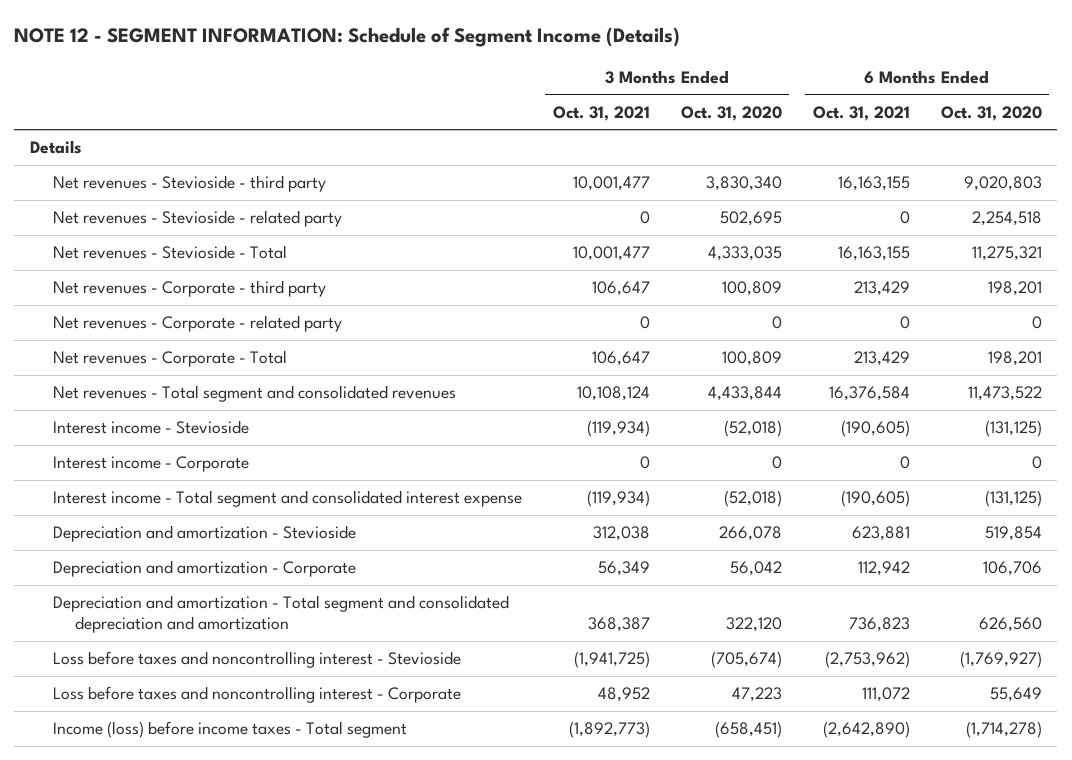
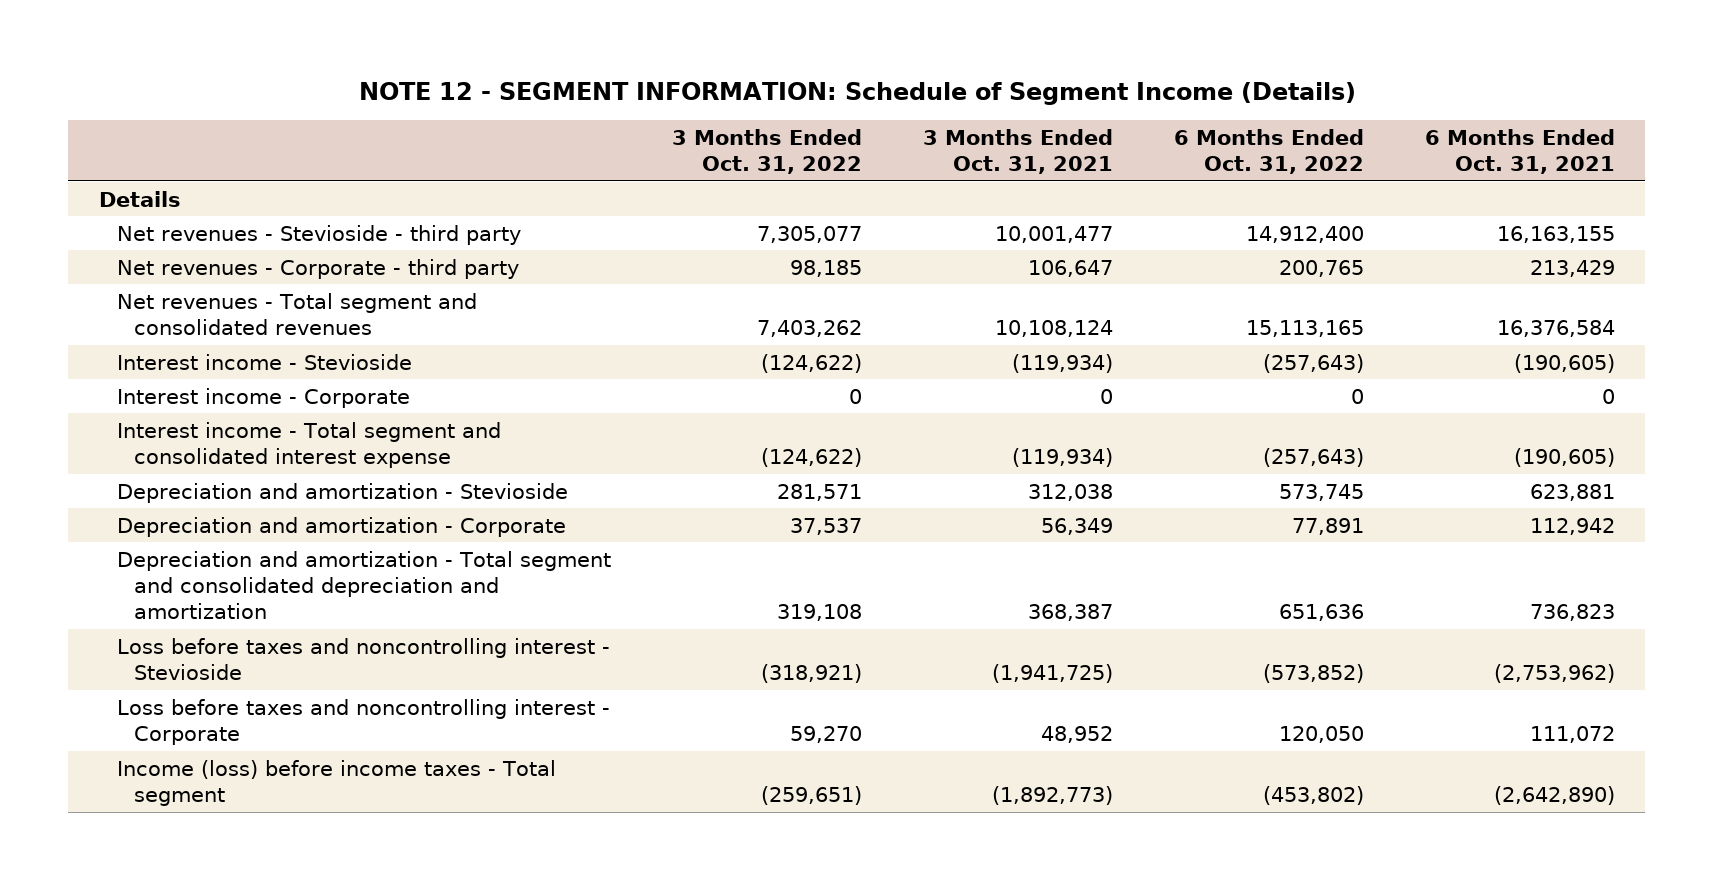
[680,105,782,121] Oct. 31, 2020 -> none
[940,105,1042,121] Oct. 31, 2020 -> none
none -> [671,128,862,175] 3 Months Ended Oct. 31, 2022
none -> [1173,128,1364,175] 6 Months Ended Oct. 31, 2022
[52,210,342,228] Net revenues - Stevioside - related party -> none
[52,245,287,260] Net revenues - Stevioside - Total -> none
[52,315,342,333] Net revenues - Corporate - related party -> none
[52,350,287,368] Net revenues - Corporate - Total -> none

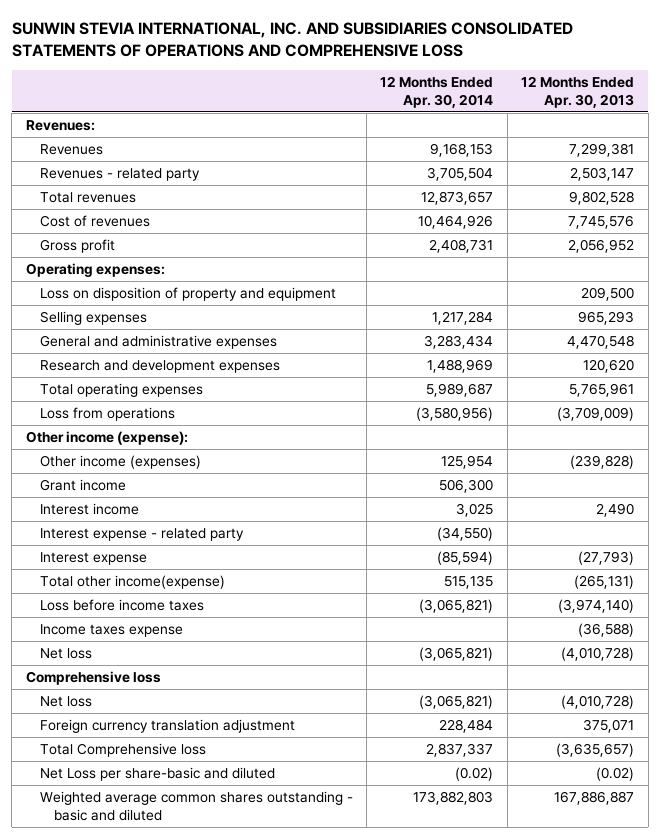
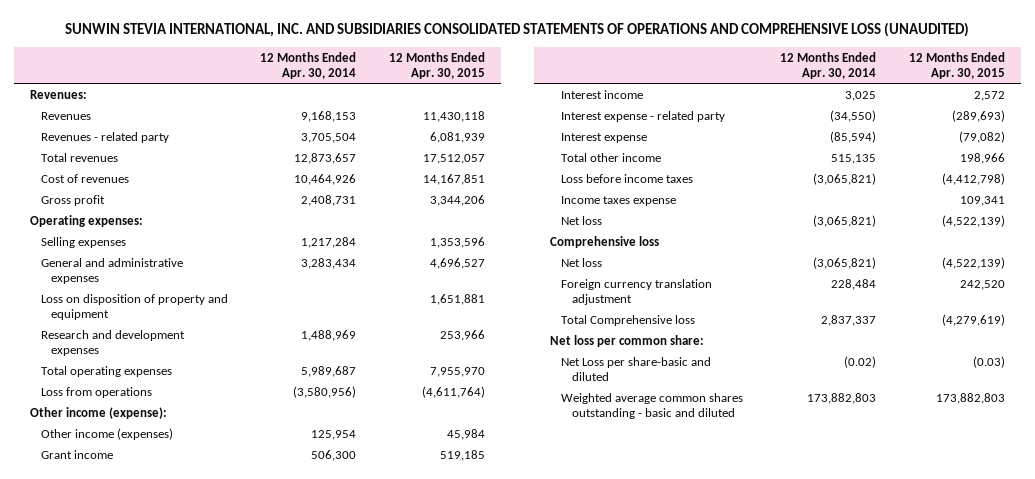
[11,21,573,57] SUNWIN STEVIA INTERNATIONAL, INC. AND SUBSIDIARIES CONSOLIDATED STATEMENTS OF OPERATIONS AND COMPREHENSIVE LOSS -> [65,22,970,38] SUNWIN STEVIA INTERNATIONAL, INC. AND SUBSIDIARIES CONSOLIDATED STATEMENTS OF OPERATIONS AND COMPREHENSIVE LOSS (UNAUDITED)
[521,75,635,108] 12 Months Ended Apr. 30, 2013 -> none
none -> [388,52,485,80] 12 Months Ended Apr. 30, 2015
[39,287,336,302] Loss on disposition of property and equipment -> [40,293,228,320] Loss on disposition of property and equipment
[39,575,225,590] Total other income(expense) -> [560,152,661,162] Total other income
none -> [550,334,705,347] Net loss per common share:

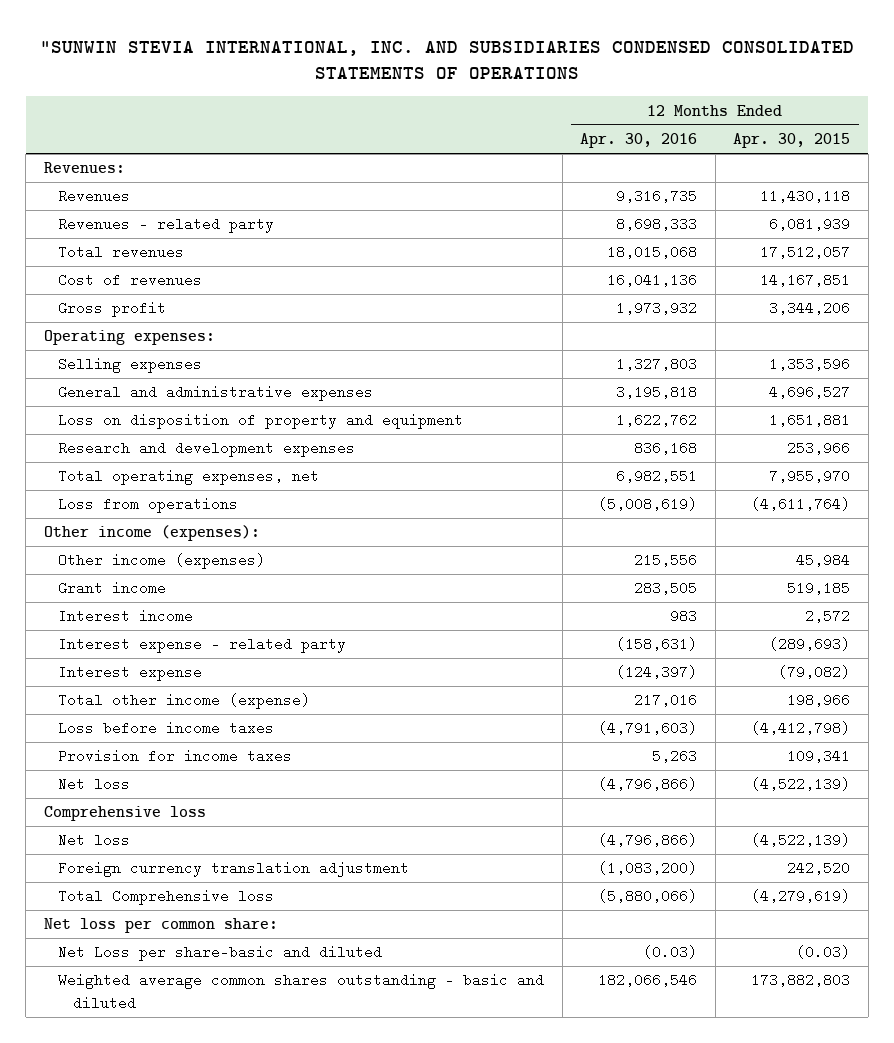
[65,22,970,38] SUNWIN STEVIA INTERNATIONAL, INC. AND SUBSIDIARIES CONSOLIDATED STATEMENTS OF OPERATIONS AND COMPREHENSIVE LOSS (UNAUDITED) -> [40,40,855,80] "SUNWIN STEVIA INTERNATIONAL, INC. AND SUBSIDIARIES CONDENSED CONSOLIDATED STATEMENTS OF OPERATIONS
[260,52,357,80] 12 Months Ended Apr. 30, 2014 -> none
none -> [580,133,698,149] Apr. 30, 2016
[40,365,172,377] Total operating expenses -> [58,469,320,486] Total operating expenses, net
[29,406,167,419] Other income (expense): -> [43,525,260,542] Other income (expenses):
[560,152,661,162] Total other income -> [58,693,311,710] Total other income (expense)
[560,195,676,206] Income taxes expense -> [58,749,293,764] Provision for income taxes

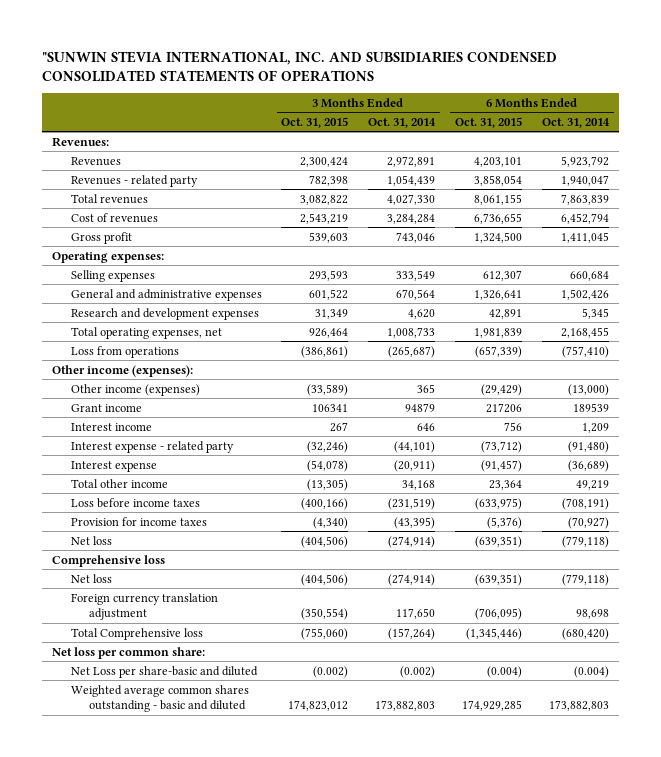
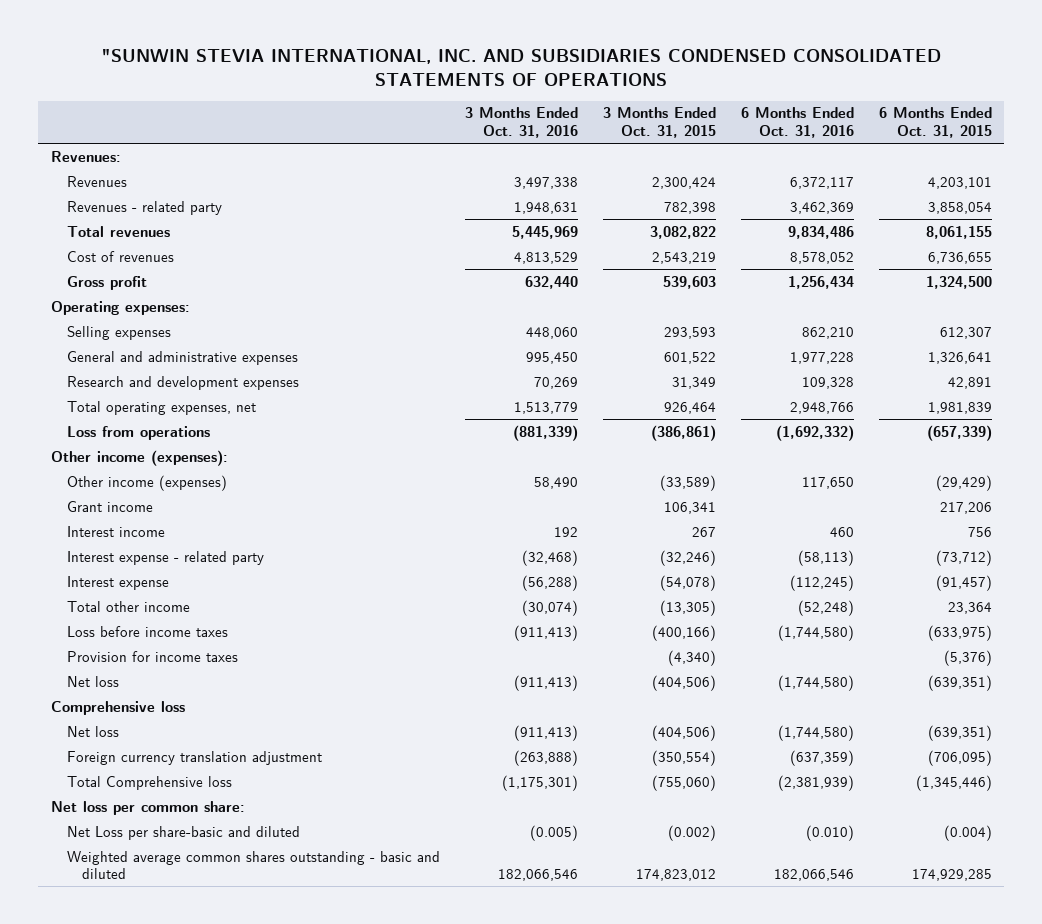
[368,117,437,128] Oct. 31, 2014 -> none
[541,117,610,128] Oct. 31, 2014 -> none
none -> [464,107,578,138] 3 Months Ended Oct. 31, 2016
none -> [740,107,854,138] 6 Months Ended Oct. 31, 2016
[312,403,349,412] 106341 -> [663,501,716,514] 106,341
[486,402,523,413] 217206 -> [939,501,992,514] 217,206

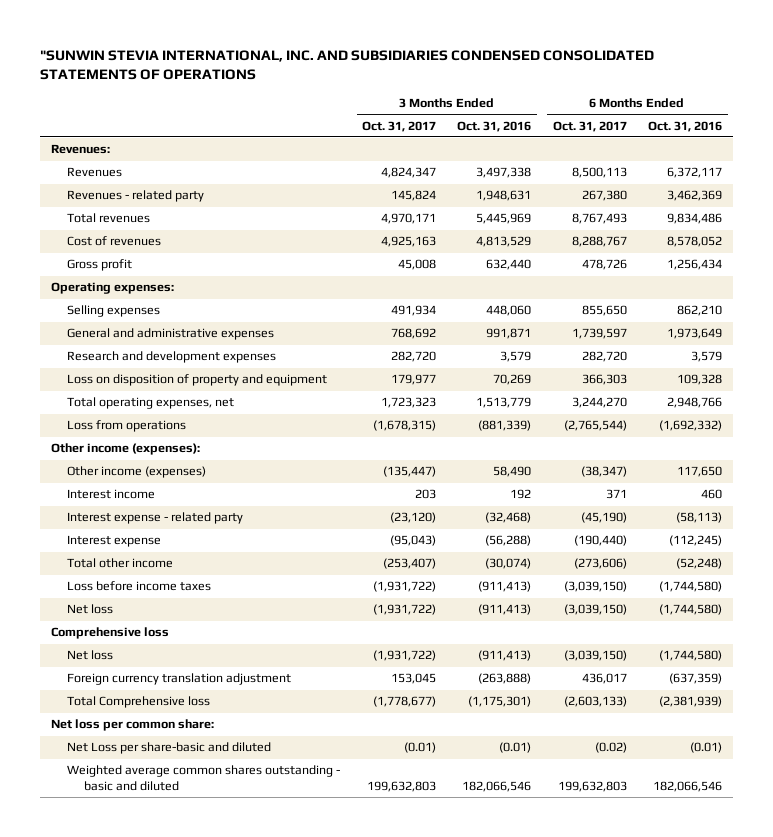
[602,107,716,138] 3 Months Ended Oct. 31, 2015 -> none
[878,107,992,138] 6 Months Ended Oct. 31, 2015 -> none
none -> [361,120,436,132] Oct. 31, 2017
none -> [552,120,627,132] Oct. 31, 2017
[525,351,578,364] 995,450 -> [486,328,532,340] 991,871
[789,351,854,364] 1,977,228 -> [667,328,723,340] 1,973,649
[533,376,578,389] 70,269 -> [500,351,532,363] 3,579
[801,376,854,389] 109,328 -> [691,351,723,363] 3,579
none -> [67,374,328,387] Loss on disposition of property and equipment
[66,500,153,512] Grant income -> none
[66,650,238,662] Provision for income taxes -> none
[529,824,578,841] (0.005) -> [499,742,532,754] (0.01)
[805,824,854,841] (0.010) -> [690,742,723,754] (0.01)

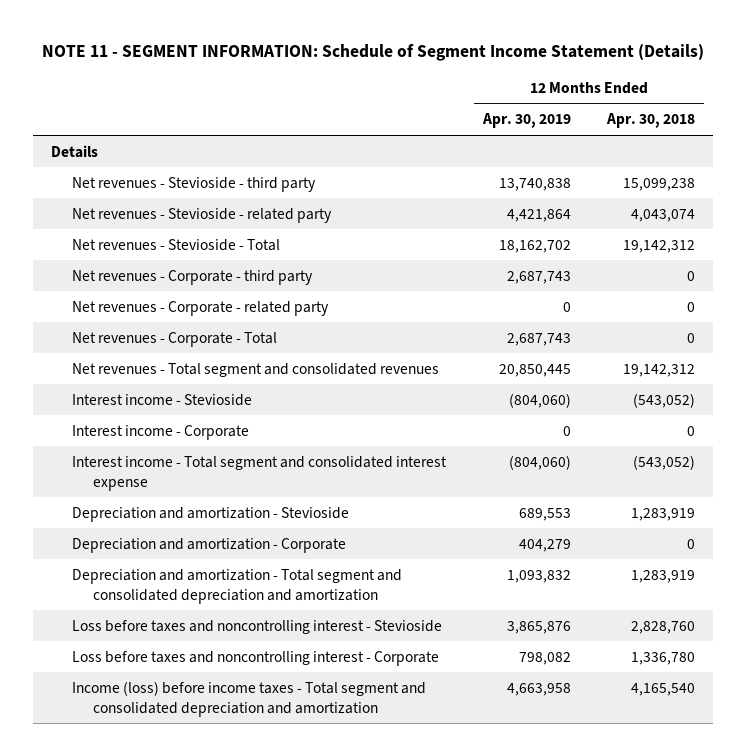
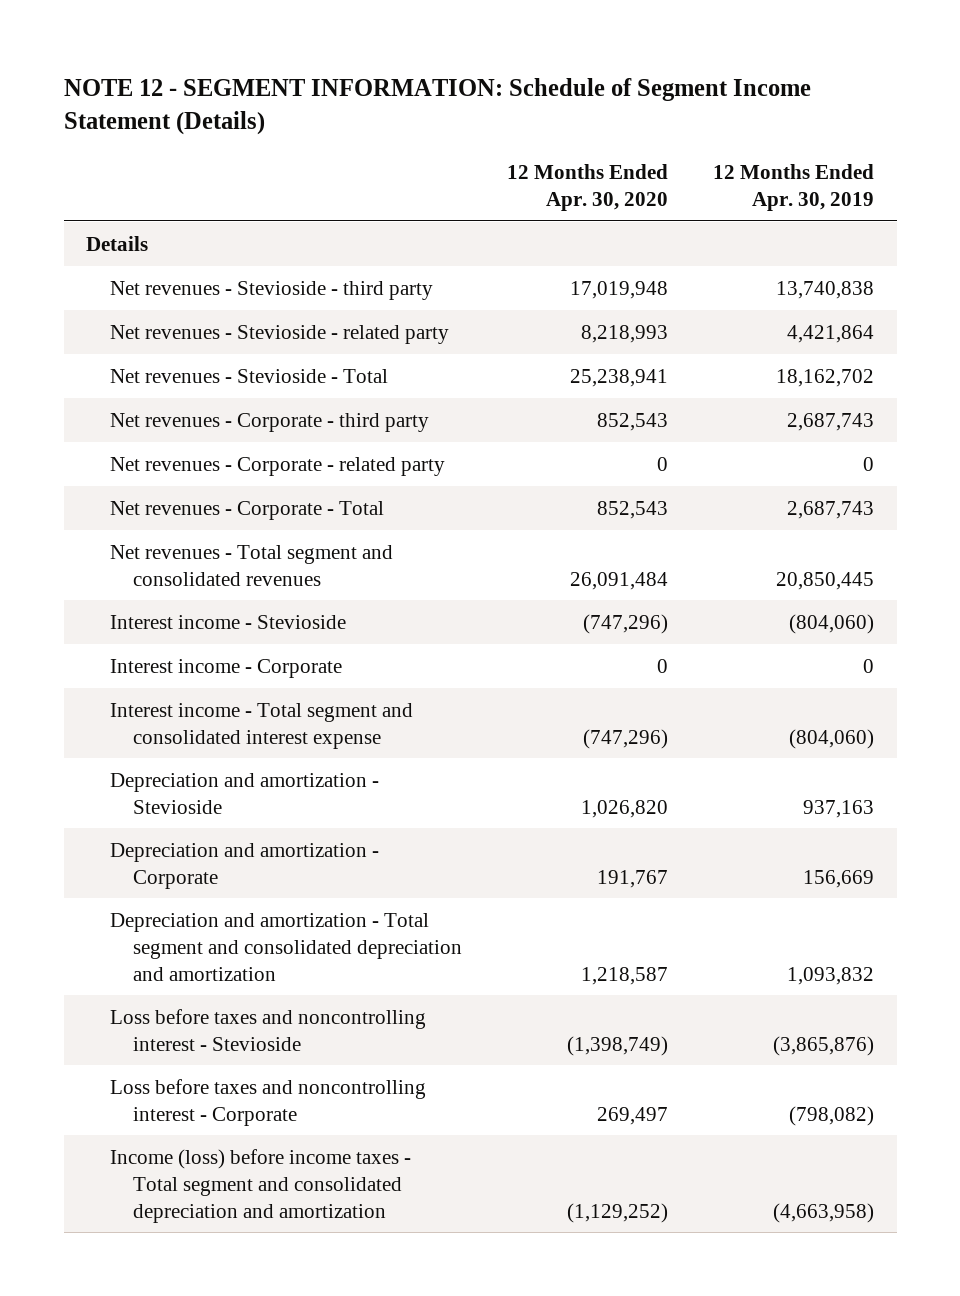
[42,44,705,62] NOTE 11 - SEGMENT INFORMATION: Schedule of Segment Income Statement (Details) -> [63,78,811,136] NOTE 12 - SEGMENT INFORMATION: Schedule of Segment Income Statement (Details)
[605,113,695,129] Apr. 30, 2018 -> none
none -> [507,164,669,212] 12 Months Ended Apr. 30, 2020
[518,507,571,521] 689,553 -> [803,799,875,818] 937,163
[518,538,571,552] 404,279 -> [803,869,875,888] 156,669
[506,620,571,634] 3,865,876 -> [773,1035,875,1056] (3,865,876)
[518,651,571,665] 798,082 -> [789,1105,875,1126] (798,082)
[506,682,571,696] 4,663,958 -> [773,1202,875,1223] (4,663,958)

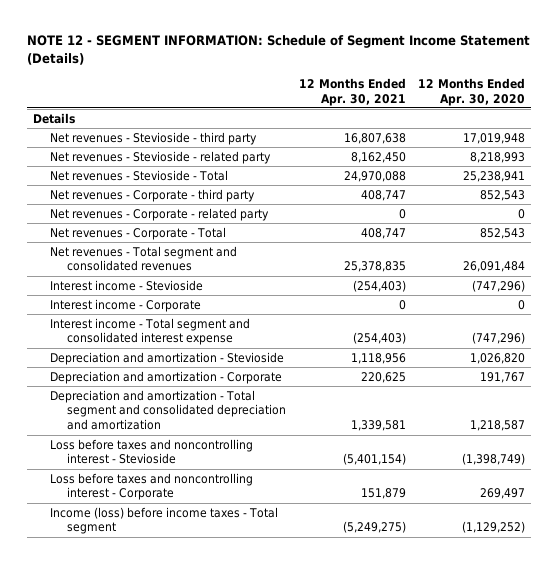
[713,164,875,212] 12 Months Ended Apr. 30, 2019 -> none
none -> [298,77,406,106] 12 Months Ended Apr. 30, 2021
[109,1148,411,1223] Income (loss) before income taxes - Total segment and consolidated depreciation and amortization -> [50,506,279,535] Income (loss) before income taxes - Total segment

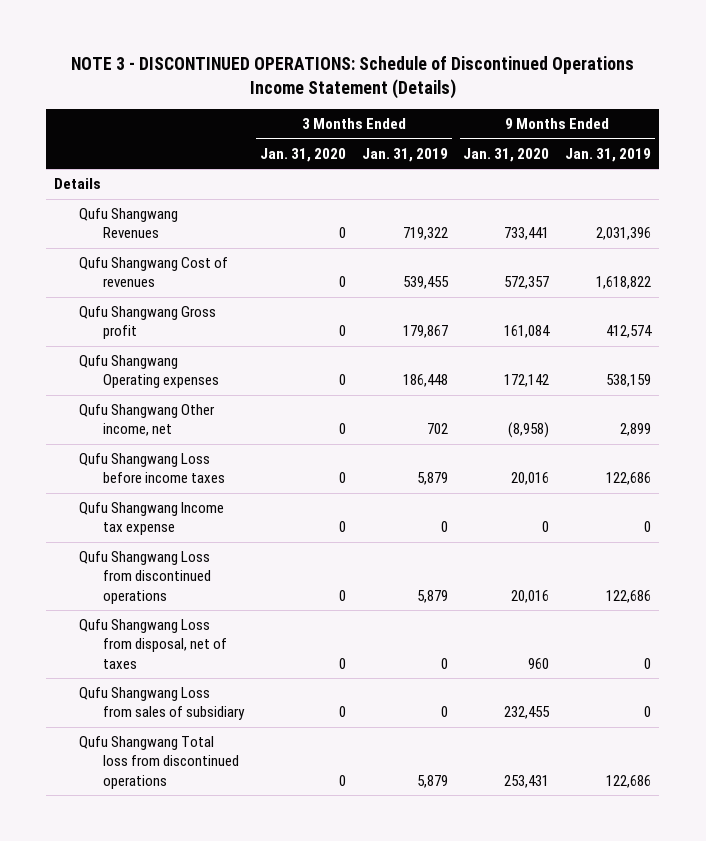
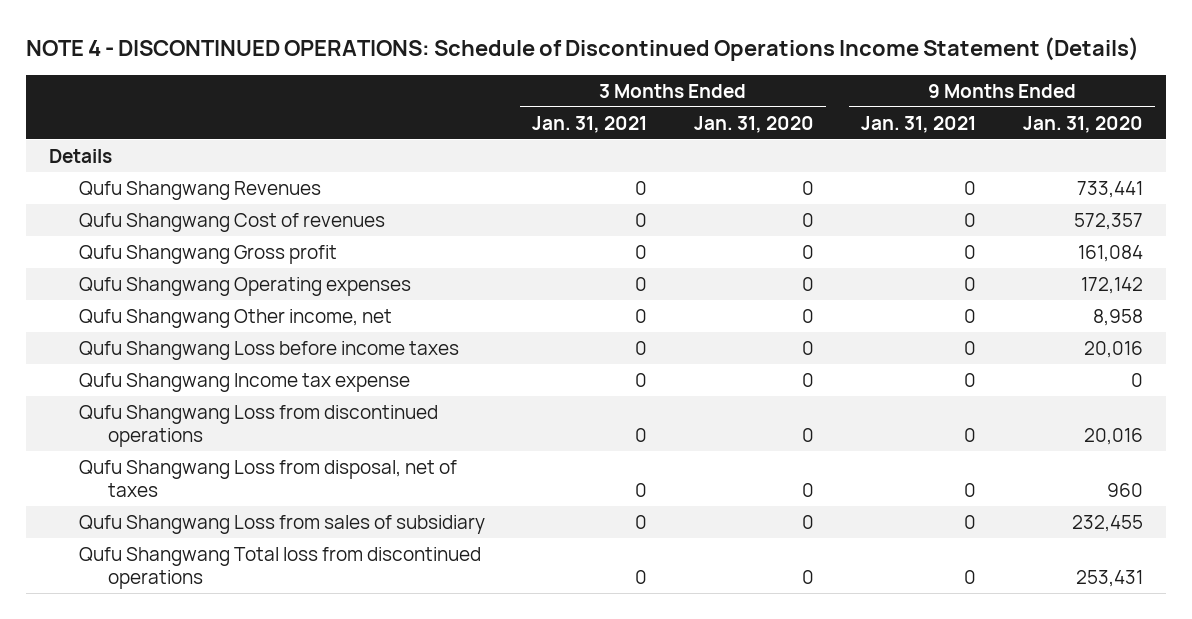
[70,56,634,99] NOTE 3 - DISCONTINUED OPERATIONS: Schedule of Discontinued Operations Income Statement (Details) -> [25,36,1139,61] NOTE 4 - DISCONTINUED OPERATIONS: Schedule of Discontinued Operations Income Statement (Details)
[361,147,448,162] Jan. 31, 2019 -> none
[565,147,652,162] Jan. 31, 2019 -> none
none -> [531,115,647,133] Jan. 31, 2021
none -> [860,115,976,133] Jan. 31, 2021
[508,422,550,439] (8,958) -> [1092,309,1143,327] 8,958

